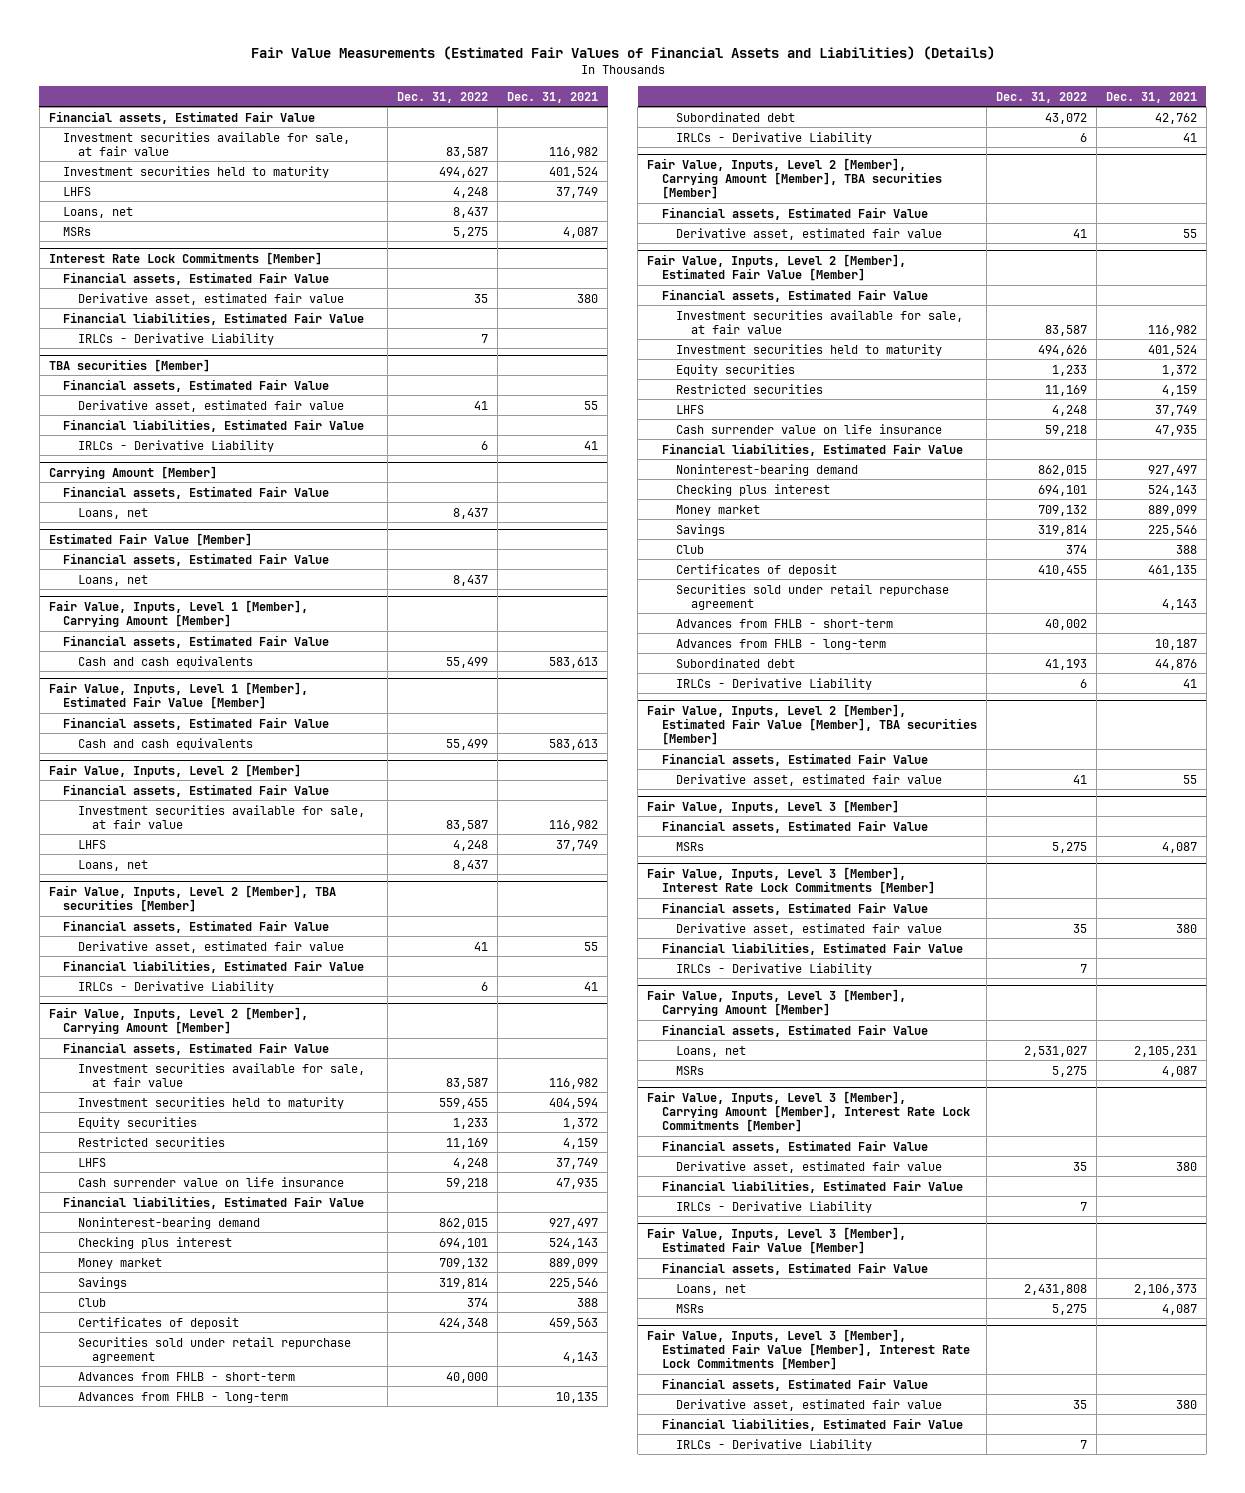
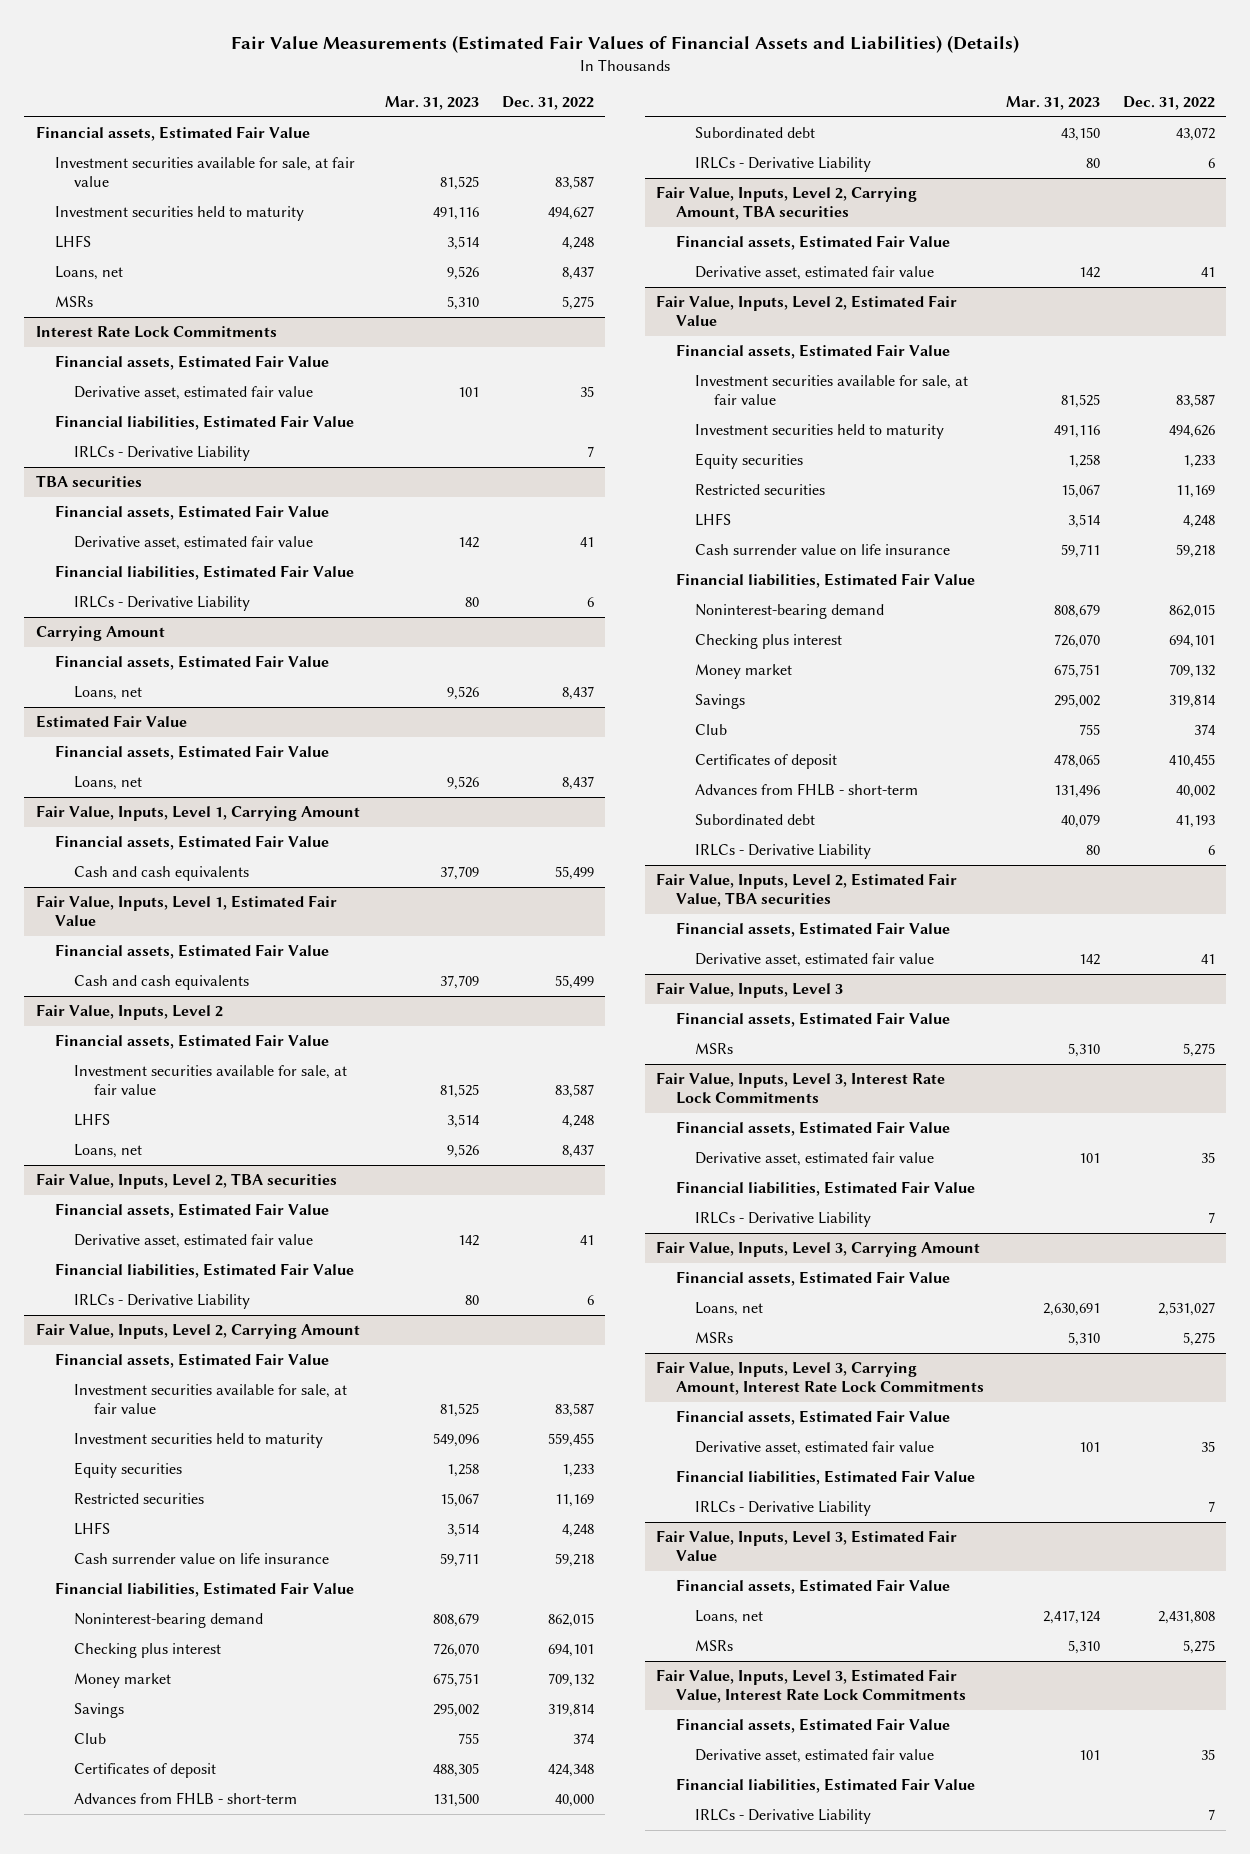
[507,91,599,103] Dec. 31, 2021 -> none
none -> [385,95,480,110] Mar. 31, 2023
[48,251,322,265] Interest Rate Lock Commitments [Member] -> [35,326,277,339] Interest Rate Lock Commitments
[48,358,210,372] TBA securities [Member] -> [35,475,142,488] TBA securities
[48,465,217,479] Carrying Amount [Member] -> [35,626,165,642] Carrying Amount
[48,532,252,546] Estimated Fair Value [Member] -> [35,715,187,729] Estimated Fair Value
[48,599,308,627] Fair Value, Inputs, Level 1 [Member], Carrying Amount [Member] -> [35,805,360,822] Fair Value, Inputs, Level 1, Carrying Amount
[48,681,308,709] Fair Value, Inputs, Level 1 [Member], Estimated Fair Value [Member] -> [35,895,337,927] Fair Value, Inputs, Level 1, Estimated Fair Value
[48,763,301,777] Fair Value, Inputs, Level 2 [Member] -> [35,1004,223,1021] Fair Value, Inputs, Level 2
[48,884,336,912] Fair Value, Inputs, Level 2 [Member], TBA securities [Member] -> [35,1173,337,1190] Fair Value, Inputs, Level 2, TBA securities
[48,1006,308,1034] Fair Value, Inputs, Level 2 [Member], Carrying Amount [Member] -> [35,1323,360,1340] Fair Value, Inputs, Level 2, Carrying Amount
[77,1336,351,1363] Securities sold under retail repurchase agreement -> none
[77,1391,288,1403] Advances from FHLB - long-term -> none
[647,157,942,200] Fair Value, Inputs, Level 2 [Member], Carrying Amount [Member], TBA securities [Member] -> [656,186,918,221] Fair Value, Inputs, Level 2, Carrying Amount, TBA securities
[647,253,907,281] Fair Value, Inputs, Level 2 [Member], Estimated Fair Value [Member] -> [656,295,958,327] Fair Value, Inputs, Level 2, Estimated Fair Value
[676,583,950,610] Securities sold under retail repurchase agreement -> none
[676,638,887,650] Advances from FHLB - long-term -> none
[647,703,977,746] Fair Value, Inputs, Level 2 [Member], Estimated Fair Value [Member], TBA securities [Member] -> [656,873,958,908] Fair Value, Inputs, Level 2, Estimated Fair Value, TBA securities
[647,799,900,813] Fair Value, Inputs, Level 3 [Member] -> [656,982,844,999] Fair Value, Inputs, Level 3
[647,866,935,894] Fair Value, Inputs, Level 3 [Member], Interest Rate Lock Commitments [Member] -> [656,1072,946,1105] Fair Value, Inputs, Level 3, Interest Rate Lock Commitments
[647,988,907,1016] Fair Value, Inputs, Level 3 [Member], Carrying Amount [Member] -> [656,1241,981,1258] Fair Value, Inputs, Level 3, Carrying Amount
[647,1090,970,1133] Fair Value, Inputs, Level 3 [Member], Carrying Amount [Member], Interest Rate Lock Commitments [Member] -> [656,1361,984,1396] Fair Value, Inputs, Level 3, Carrying Amount, Interest Rate Lock Commitments
[647,1226,907,1254] Fair Value, Inputs, Level 3 [Member], Estimated Fair Value [Member] -> [656,1530,958,1562] Fair Value, Inputs, Level 3, Estimated Fair Value
[647,1328,970,1371] Fair Value, Inputs, Level 3 [Member], Estimated Fair Value [Member], Interest Rate Lock Commitments [Member] -> [656,1669,966,1704] Fair Value, Inputs, Level 3, Estimated Fair Value, Interest Rate Lock Commitments

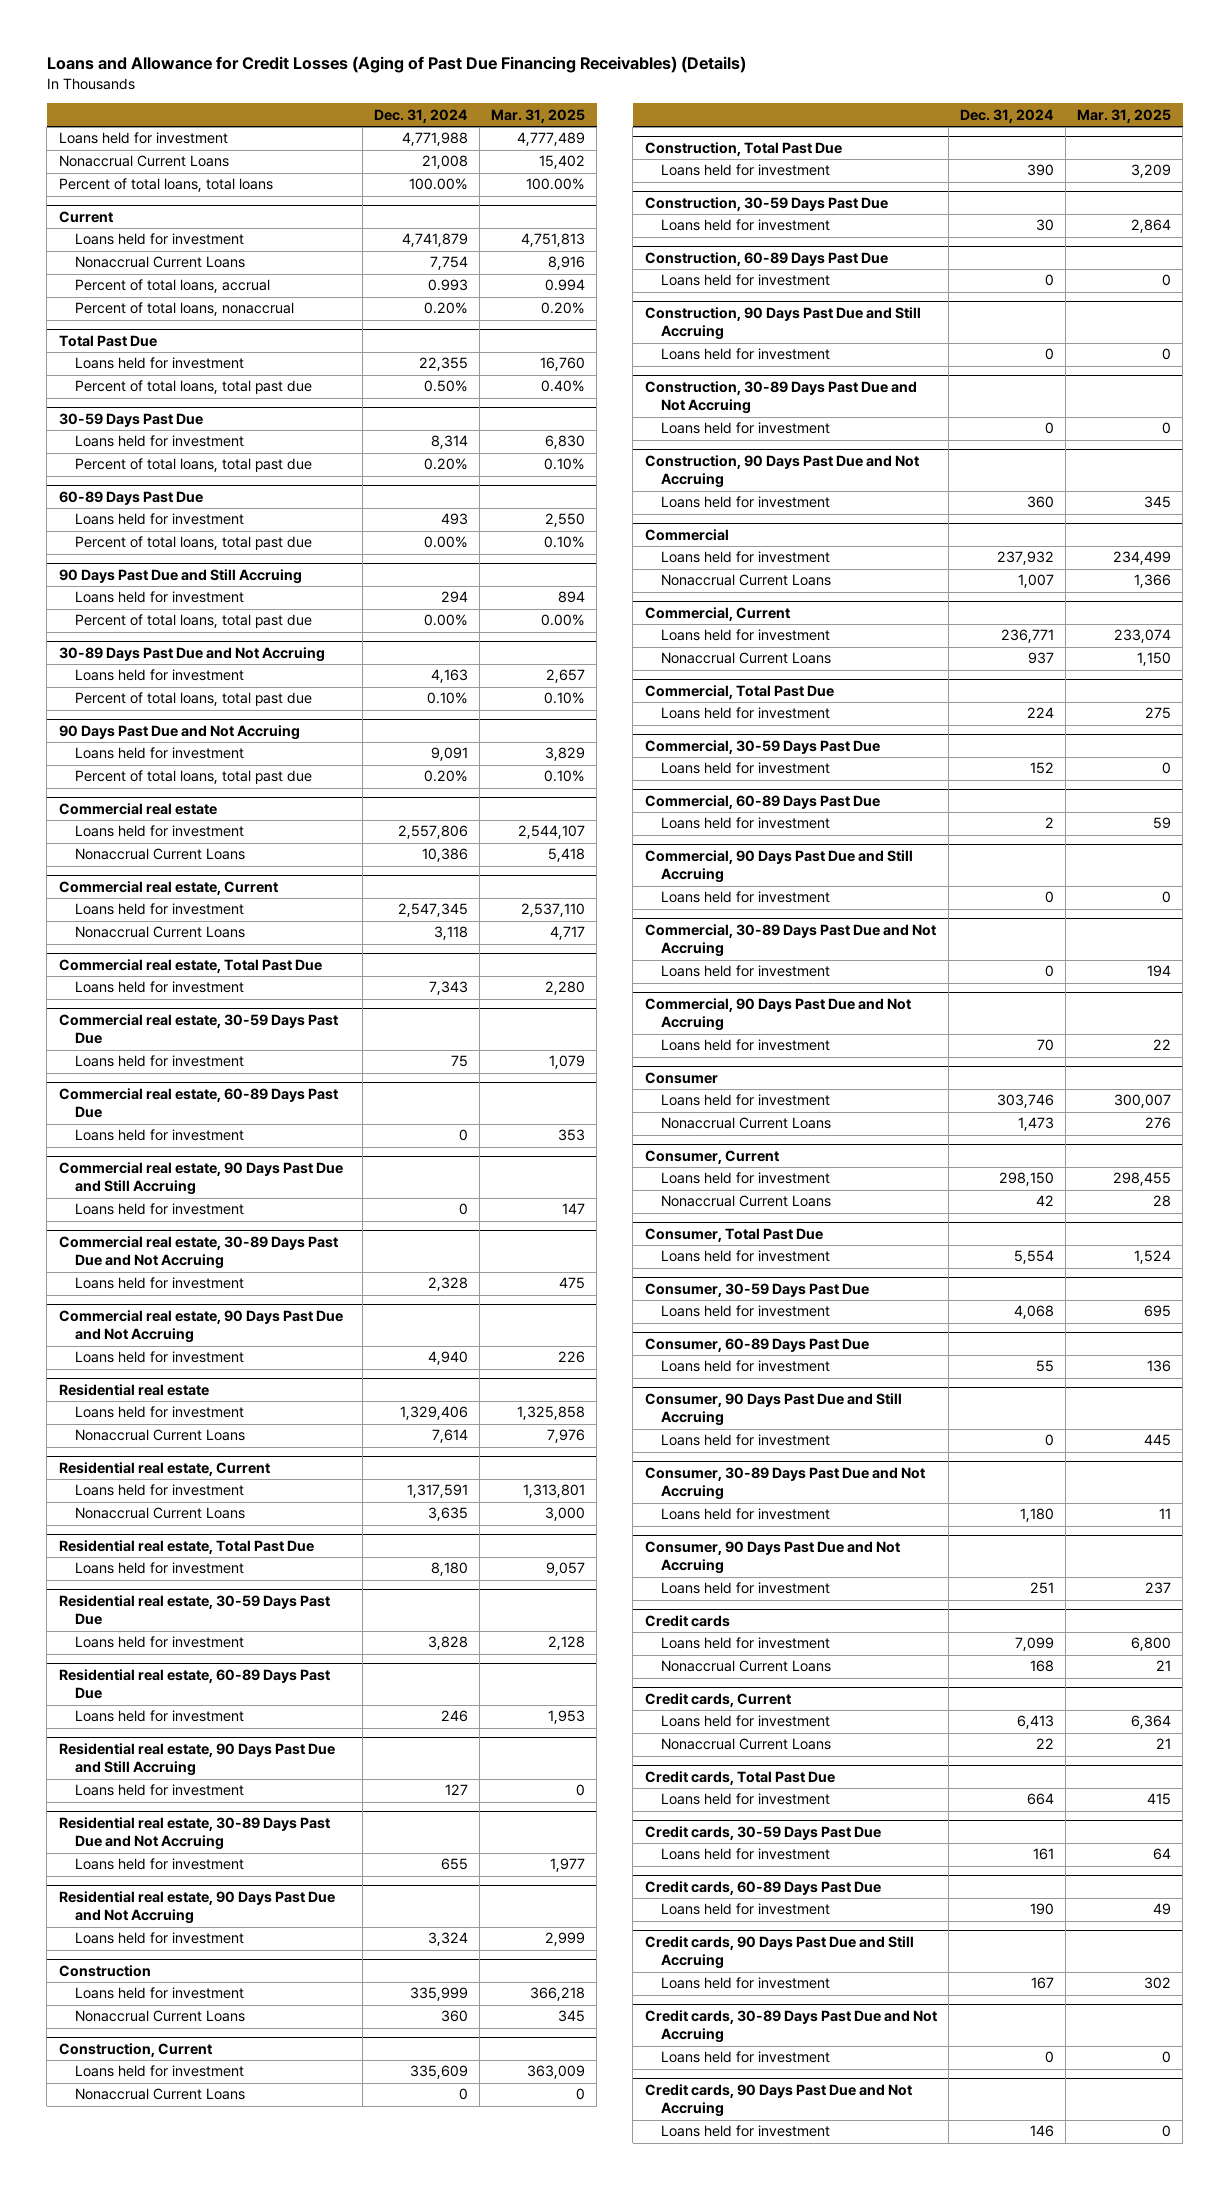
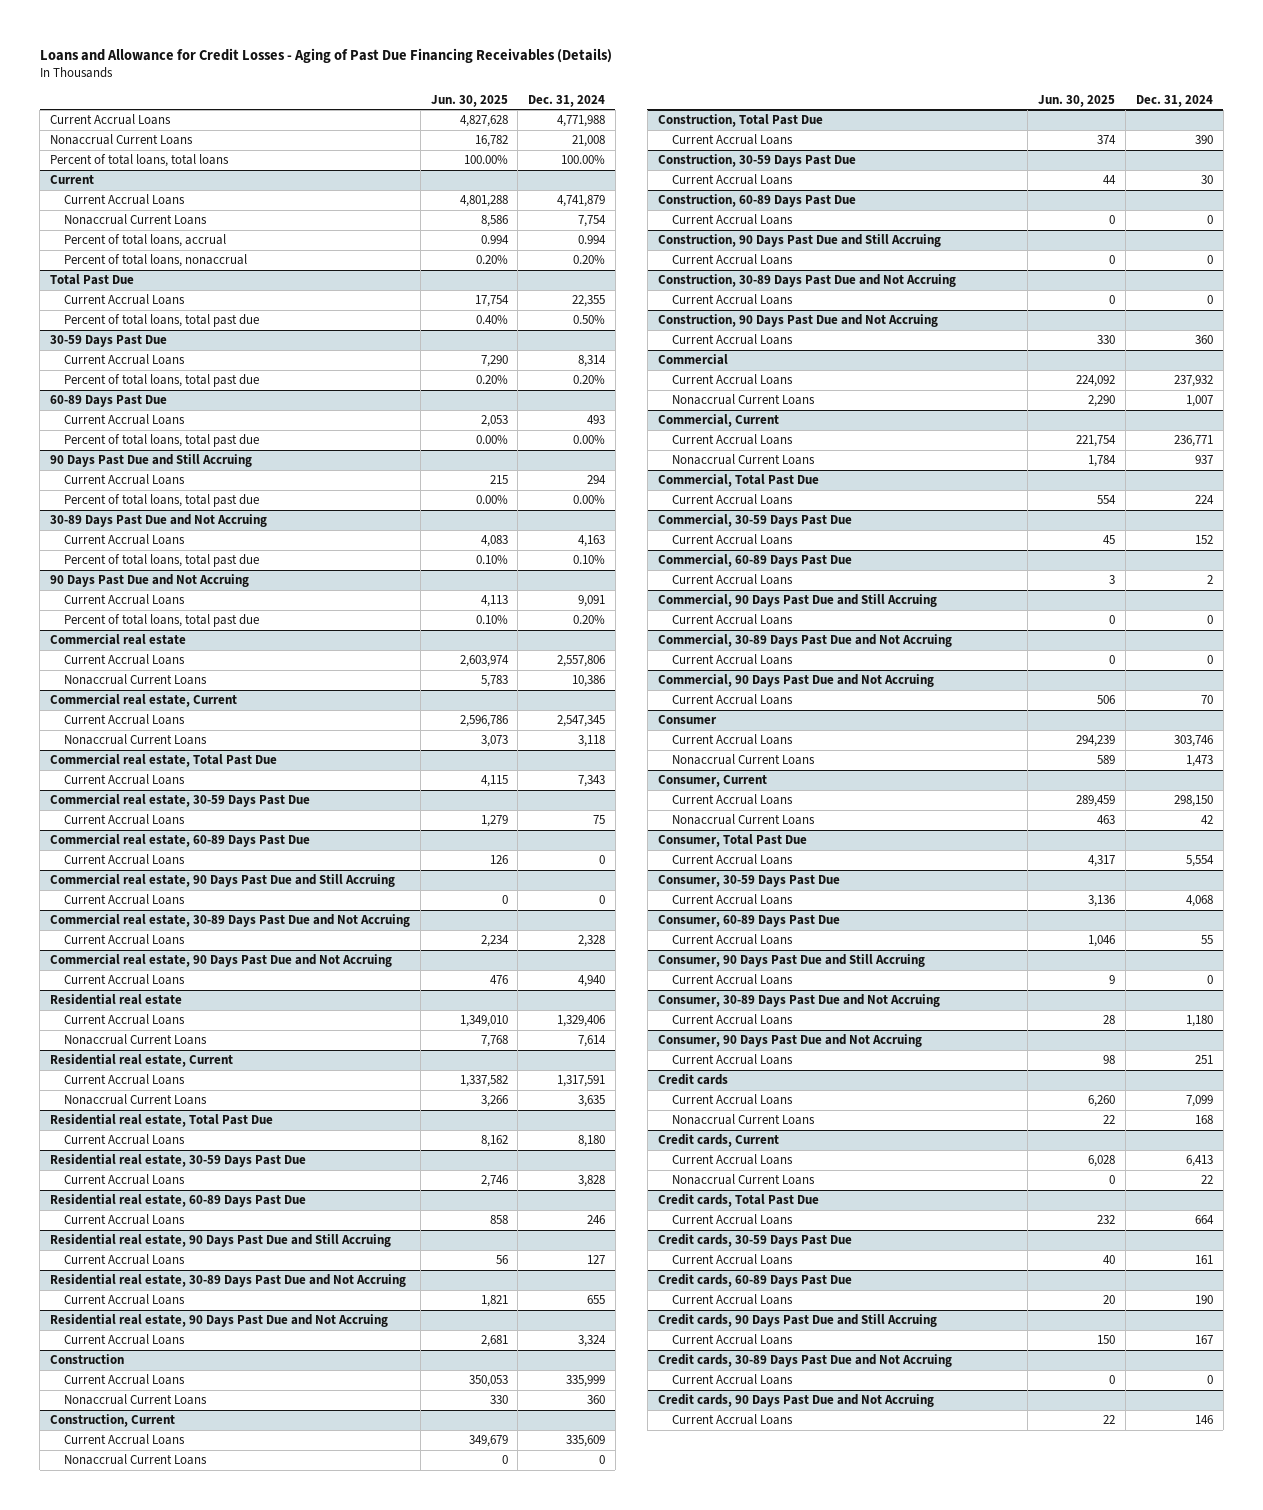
[46,56,746,74] Loans and Allowance for Credit Losses (Aging of Past Due Financing Receivables) (Details) -> [39,47,612,63] Loans and Allowance for Credit Losses - Aging of Past Due Financing Receivables (Details)
[491,108,586,123] Mar. 31, 2025 -> none
none -> [430,94,508,107] Jun. 30, 2025
[58,132,228,145] Loans held for investment -> [49,114,171,126] Current Accrual Loans
[74,233,244,246] Loans held for investment -> [64,194,186,206] Current Accrual Loans
[427,279,468,292] 0.993 -> [578,235,607,245] 0.994
[74,357,244,370] Loans held for investment -> [64,294,186,306] Current Accrual Loans
[74,435,244,448] Loans held for investment -> [64,354,186,366] Current Accrual Loans
[74,513,244,526] Loans held for investment -> [64,414,186,426] Current Accrual Loans
[74,591,244,604] Loans held for investment -> [64,474,186,486] Current Accrual Loans
[74,669,244,682] Loans held for investment -> [64,534,186,546] Current Accrual Loans
[74,747,244,760] Loans held for investment -> [64,594,186,606] Current Accrual Loans
[74,825,244,838] Loans held for investment -> [64,654,186,666] Current Accrual Loans
[74,903,244,916] Loans held for investment -> [64,714,186,726] Current Accrual Loans
[74,981,244,994] Loans held for investment -> [64,774,186,786] Current Accrual Loans
[74,1055,244,1068] Loans held for investment -> [64,814,186,826] Current Accrual Loans
[74,1129,244,1142] Loans held for investment -> [64,854,186,866] Current Accrual Loans
[74,1203,244,1216] Loans held for investment -> [64,894,186,906] Current Accrual Loans
[74,1277,244,1290] Loans held for investment -> [64,934,186,946] Current Accrual Loans
[74,1351,244,1364] Loans held for investment -> [64,974,186,986] Current Accrual Loans
[74,1406,244,1419] Loans held for investment -> [64,1014,186,1026] Current Accrual Loans
[74,1484,244,1497] Loans held for investment -> [64,1074,186,1086] Current Accrual Loans
[74,1562,244,1575] Loans held for investment -> [64,1134,186,1146] Current Accrual Loans
[74,1636,244,1649] Loans held for investment -> [64,1174,186,1186] Current Accrual Loans
[74,1710,244,1723] Loans held for investment -> [64,1214,186,1226] Current Accrual Loans
[74,1784,244,1797] Loans held for investment -> [64,1254,186,1266] Current Accrual Loans
[74,1858,244,1871] Loans held for investment -> [64,1294,186,1306] Current Accrual Loans
[74,1932,244,1945] Loans held for investment -> [64,1334,186,1346] Current Accrual Loans
[74,1987,244,2000] Loans held for investment -> [64,1374,186,1386] Current Accrual Loans
[74,2065,244,2078] Loans held for investment -> [64,1434,186,1446] Current Accrual Loans
[660,164,830,177] Loans held for investment -> [672,134,794,146] Current Accrual Loans
[660,219,830,232] Loans held for investment -> [672,174,794,186] Current Accrual Loans
[660,274,830,287] Loans held for investment -> [672,214,794,226] Current Accrual Loans
[660,348,830,361] Loans held for investment -> [672,254,794,266] Current Accrual Loans
[660,422,830,435] Loans held for investment -> [672,294,794,306] Current Accrual Loans
[660,496,830,509] Loans held for investment -> [672,334,794,346] Current Accrual Loans
[660,551,830,564] Loans held for investment -> [672,374,794,386] Current Accrual Loans
[660,629,830,642] Loans held for investment -> [672,434,794,446] Current Accrual Loans
[660,707,830,720] Loans held for investment -> [672,494,794,506] Current Accrual Loans
[660,762,830,775] Loans held for investment -> [672,534,794,546] Current Accrual Loans
[660,817,830,830] Loans held for investment -> [672,574,794,586] Current Accrual Loans
[660,891,830,904] Loans held for investment -> [672,614,794,626] Current Accrual Loans
[660,965,830,978] Loans held for investment -> [672,654,794,666] Current Accrual Loans
[660,1039,830,1052] Loans held for investment -> [672,694,794,706] Current Accrual Loans
[660,1094,830,1107] Loans held for investment -> [672,734,794,746] Current Accrual Loans
[660,1172,830,1185] Loans held for investment -> [672,794,794,806] Current Accrual Loans
[660,1250,830,1263] Loans held for investment -> [672,854,794,866] Current Accrual Loans
[660,1305,830,1318] Loans held for investment -> [672,894,794,906] Current Accrual Loans
[660,1360,830,1373] Loans held for investment -> [672,934,794,946] Current Accrual Loans
[660,1434,830,1447] Loans held for investment -> [672,974,794,986] Current Accrual Loans
[660,1508,830,1521] Loans held for investment -> [672,1014,794,1026] Current Accrual Loans
[660,1582,830,1595] Loans held for investment -> [672,1054,794,1066] Current Accrual Loans
[660,1637,830,1650] Loans held for investment -> [672,1094,794,1106] Current Accrual Loans
[660,1715,830,1728] Loans held for investment -> [672,1154,794,1166] Current Accrual Loans
[660,1793,830,1806] Loans held for investment -> [672,1214,794,1226] Current Accrual Loans
[660,1848,830,1861] Loans held for investment -> [672,1254,794,1266] Current Accrual Loans
[660,1903,830,1916] Loans held for investment -> [672,1294,794,1306] Current Accrual Loans
[660,1977,830,1990] Loans held for investment -> [672,1334,794,1346] Current Accrual Loans
[660,2051,830,2064] Loans held for investment -> [672,1374,794,1386] Current Accrual Loans
[660,2125,830,2138] Loans held for investment -> [672,1414,794,1426] Current Accrual Loans

